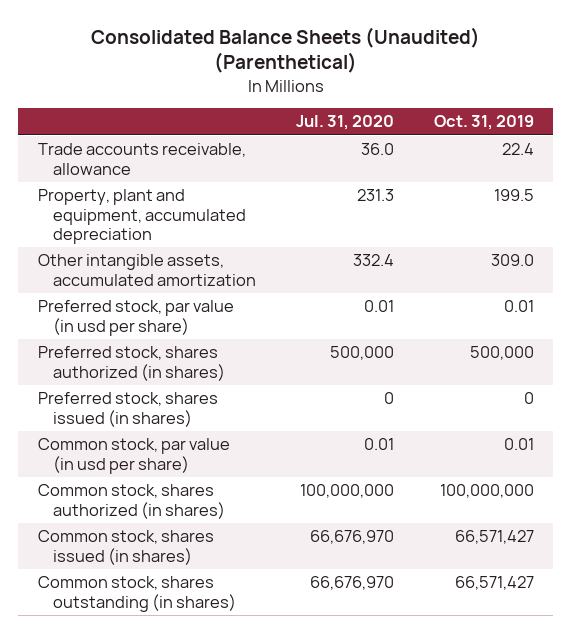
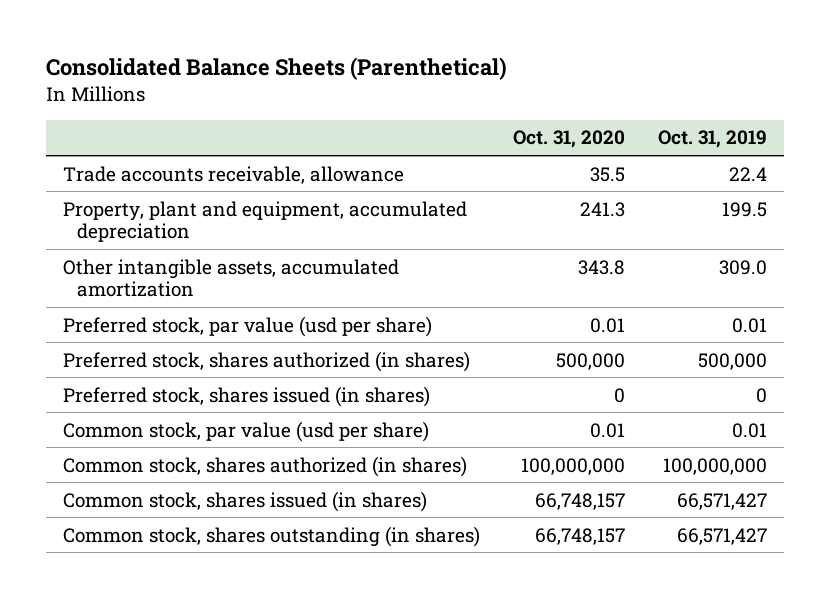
[90,26,480,74] Consolidated Balance Sheets (Unaudited) (Parenthetical) -> [45,57,507,81] Consolidated Balance Sheets (Parenthetical)
[295,115,394,131] Jul. 31, 2020 -> none
none -> [512,130,625,149] Oct. 31, 2020
[37,300,234,336] Preferred stock, par value (in usd per share) -> [62,315,432,337] Preferred stock, par value (usd per share)
[37,438,230,474] Common stock, par value (in usd per share) -> [62,420,429,442] Common stock, par value (usd per share)

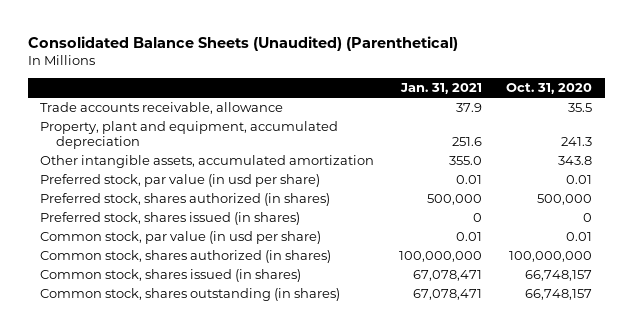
[45,57,507,81] Consolidated Balance Sheets (Parenthetical) -> [28,35,459,51] Consolidated Balance Sheets (Unaudited) (Parenthetical)
[658,130,768,149] Oct. 31, 2019 -> none
none -> [399,83,482,95] Jan. 31, 2021
[62,315,432,337] Preferred stock, par value (usd per share) -> [40,174,321,188] Preferred stock, par value (in usd per share)
[62,420,429,442] Common stock, par value (usd per share) -> [40,231,322,245] Common stock, par value (in usd per share)

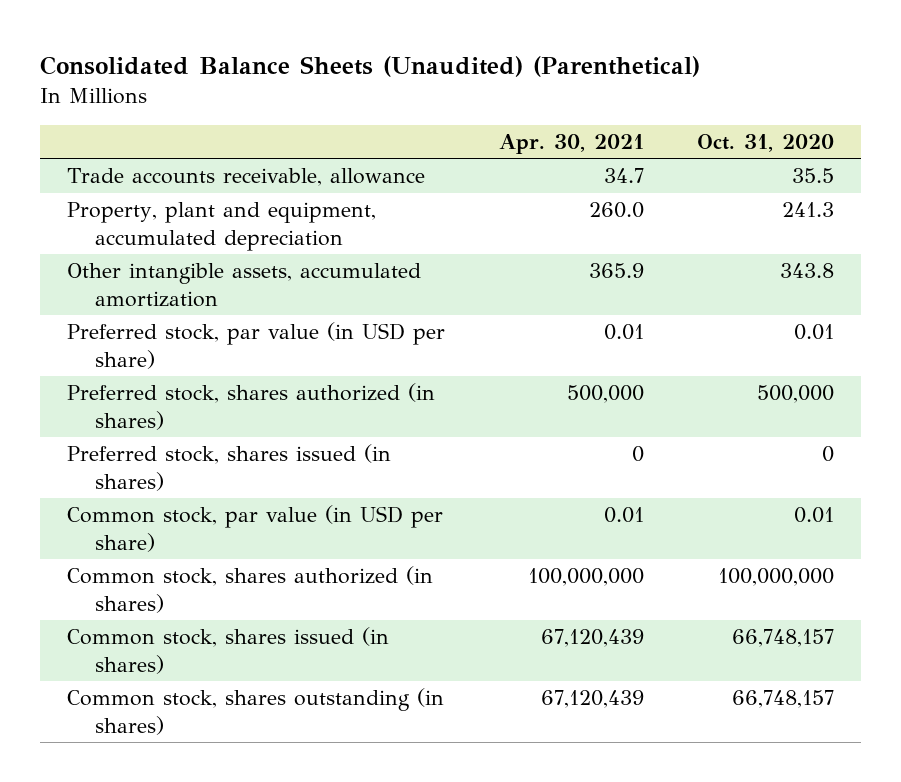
[399,83,482,95] Jan. 31, 2021 -> none
none -> [498,133,644,154] Apr. 30, 2021
[40,174,321,188] Preferred stock, par value (in usd per share) -> [66,322,445,369] Preferred stock, par value (in USD per share)
[40,231,322,245] Common stock, par value (in usd per share) -> [66,505,443,552] Common stock, par value (in USD per share)

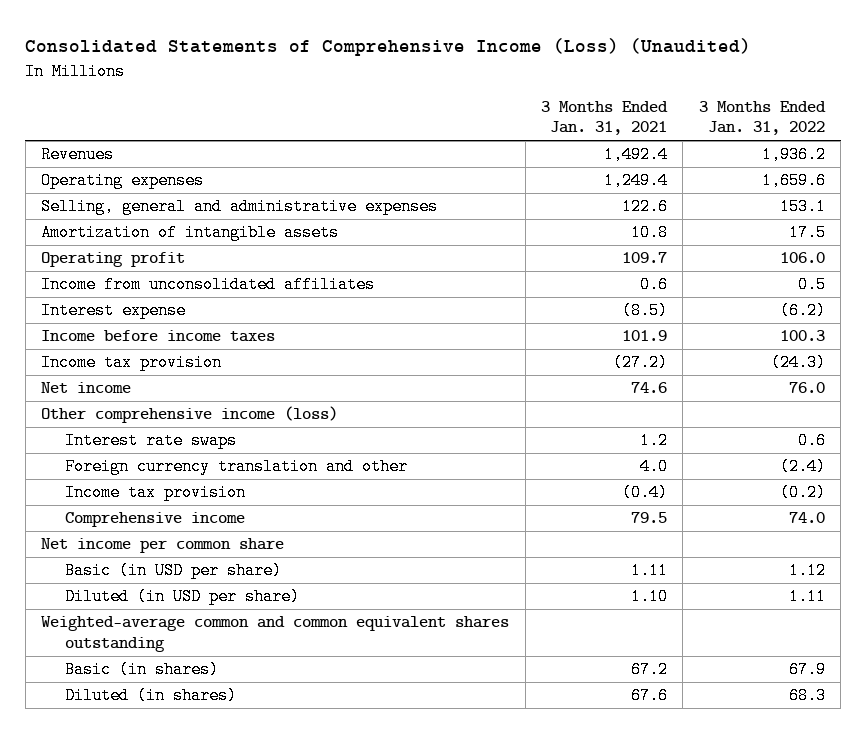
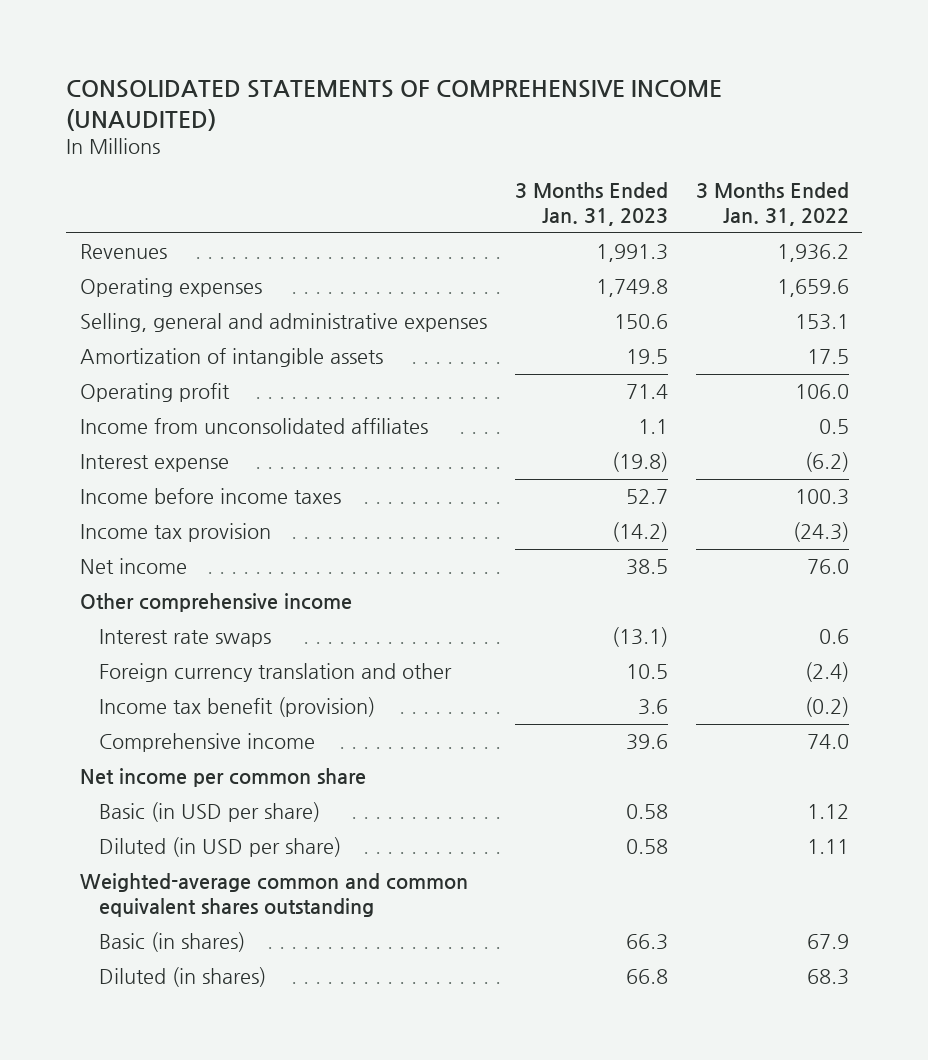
[25,38,752,57] Consolidated Statements of Comprehensive Income (Loss) (Unaudited) -> [65,80,722,131] CONSOLIDATED STATEMENTS OF COMPREHENSIVE INCOME (UNAUDITED)
[540,100,668,136] 3 Months Ended Jan. 31, 2021 -> none
none -> [514,182,668,227] 3 Months Ended Jan. 31, 2023
[41,406,339,424] Other comprehensive income (loss) -> [79,593,352,613] Other comprehensive income
[65,484,247,502] Income tax provision -> [99,697,376,718] Income tax benefit (provision)

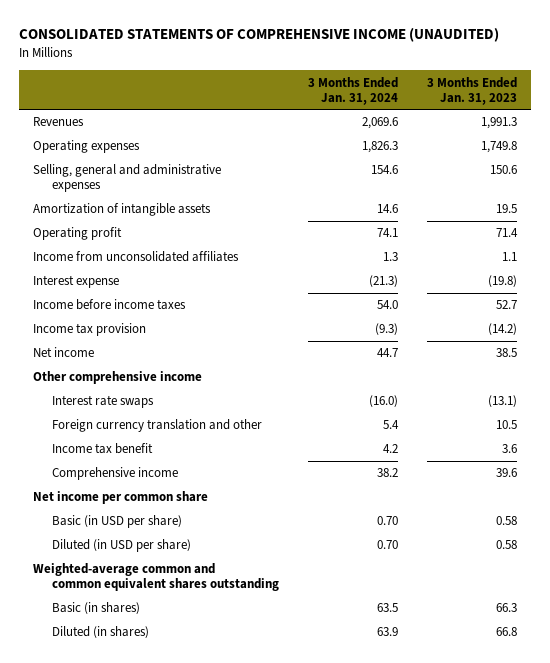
[695,182,849,227] 3 Months Ended Jan. 31, 2022 -> none
none -> [307,76,398,105] 3 Months Ended Jan. 31, 2024
[99,697,376,718] Income tax benefit (provision) -> [52,443,154,455] Income tax benefit

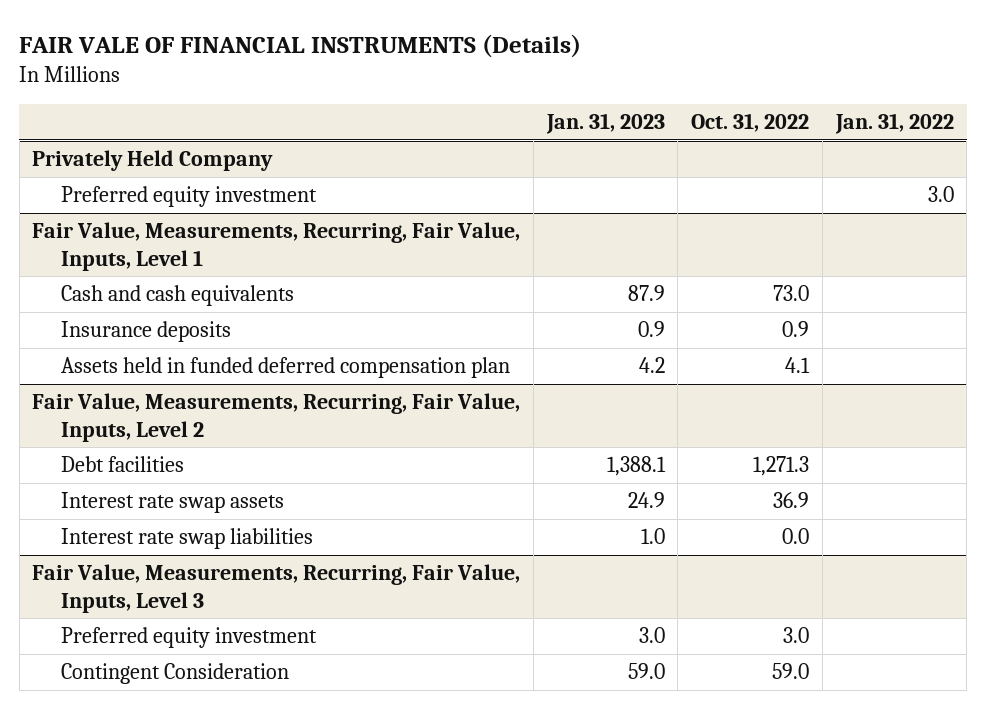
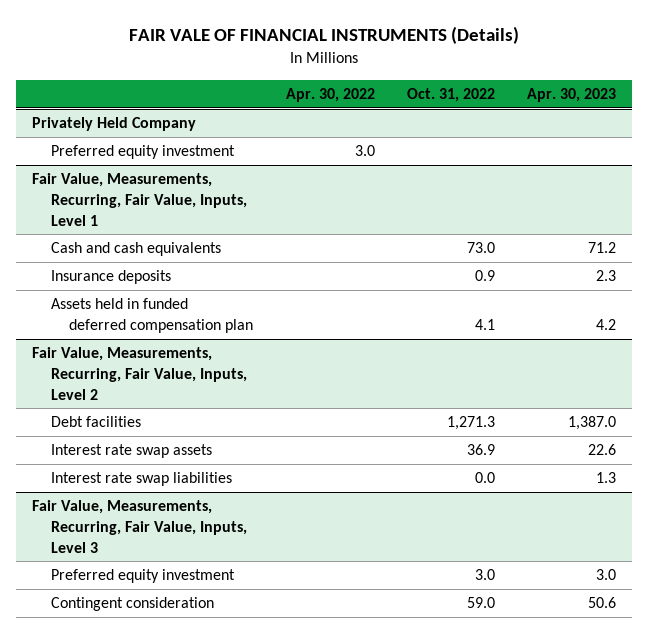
[545,113,665,135] Jan. 31, 2023 -> none
[834,113,954,135] Jan. 31, 2022 -> none
none -> [285,87,375,102] Apr. 30, 2022
none -> [527,87,617,102] Apr. 30, 2023
[60,663,289,685] Contingent Consideration -> [50,597,214,612] Contingent consideration

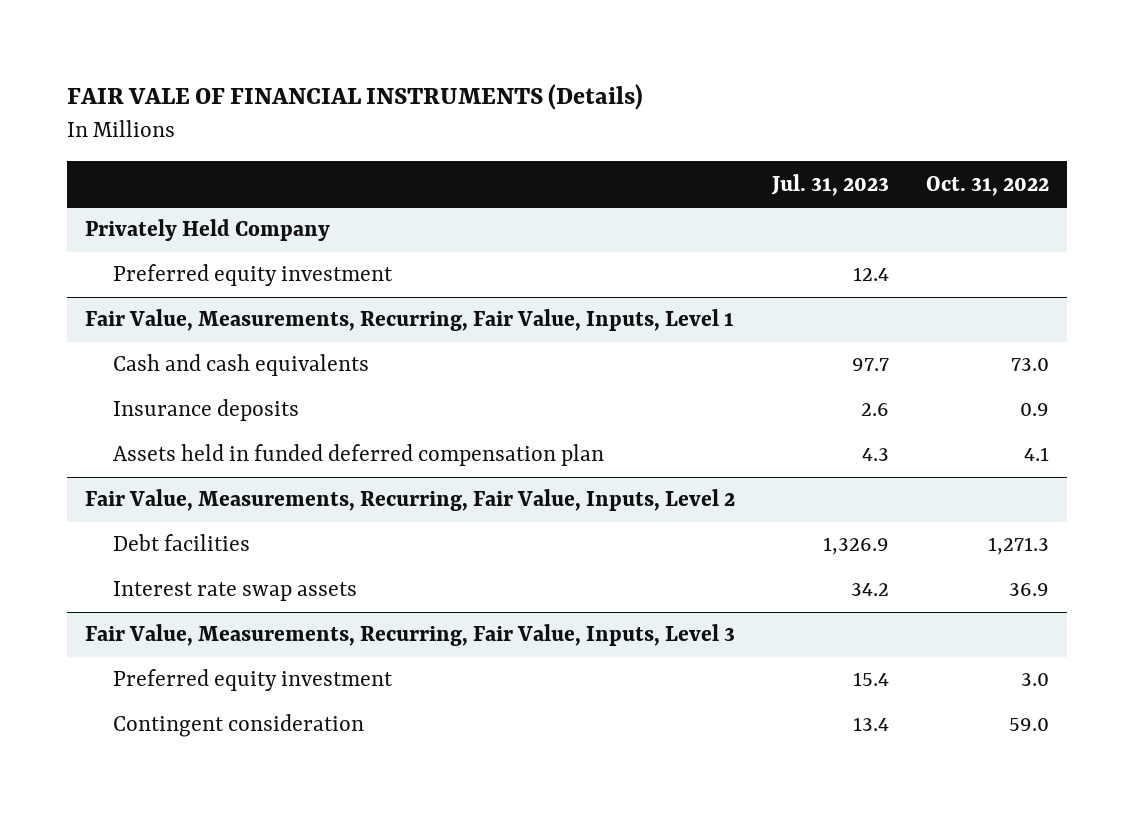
[285,87,375,102] Apr. 30, 2022 -> none
[527,87,617,102] Apr. 30, 2023 -> none
none -> [770,173,889,196] Jul. 31, 2023
[50,472,232,487] Interest rate swap liabilities -> none

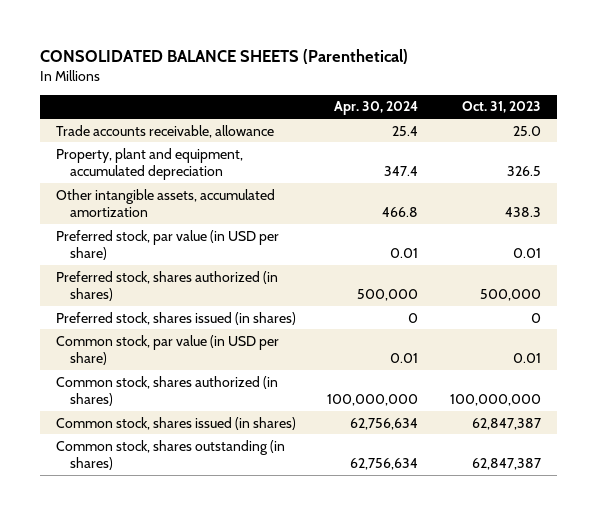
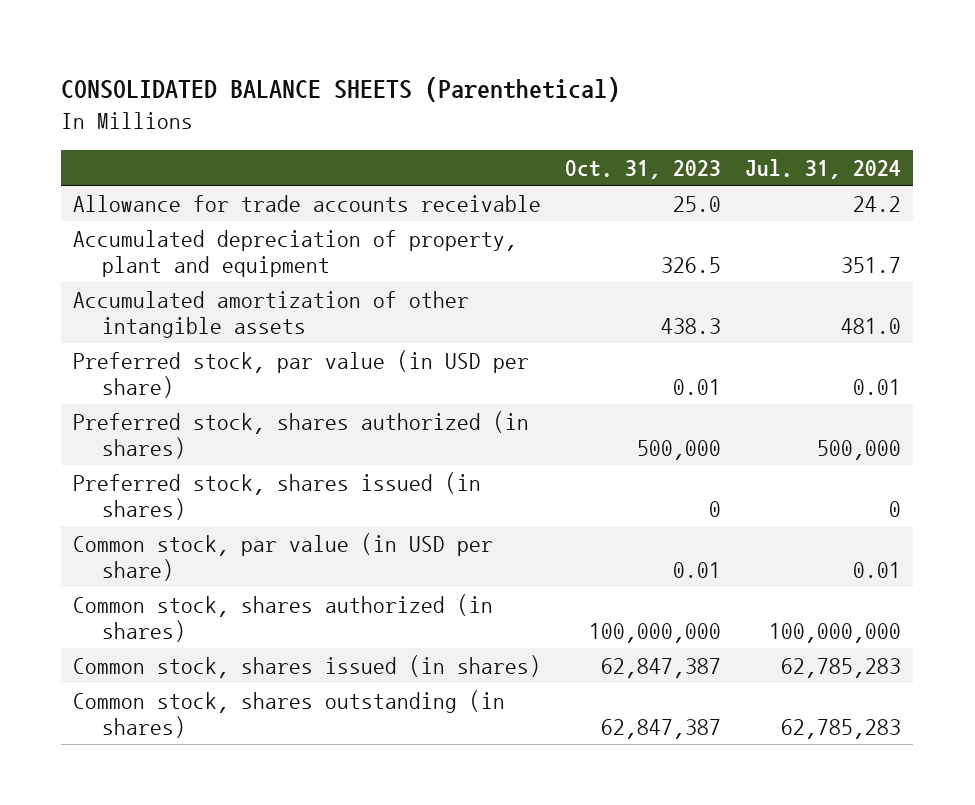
[334,101,419,116] Apr. 30, 2024 -> none
none -> [745,159,902,180] Jul. 31, 2024
[55,124,274,138] Trade accounts receivable, allowance -> [73,194,542,212] Allowance for trade accounts receivable
[55,147,243,180] Property, plant and equipment, accumulated depreciation -> [73,229,518,278] Accumulated depreciation of property, plant and equipment
[55,188,275,217] Other intangible assets, accumulated amortization -> [73,290,470,339] Accumulated amortization of other intangible assets

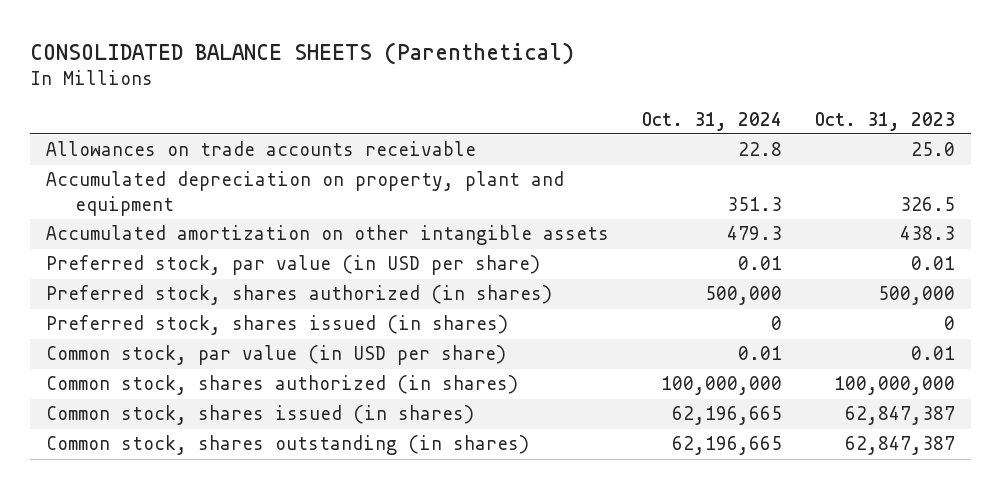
[745,159,902,180] Jul. 31, 2024 -> none
none -> [642,111,783,131] Oct. 31, 2024
[73,194,542,212] Allowance for trade accounts receivable -> [46,141,477,157] Allowances on trade accounts receivable
[73,229,518,278] Accumulated depreciation of property, plant and equipment -> [46,171,565,216] Accumulated depreciation on property, plant and equipment
[73,290,470,339] Accumulated amortization of other intangible assets -> [46,225,610,246] Accumulated amortization on other intangible assets

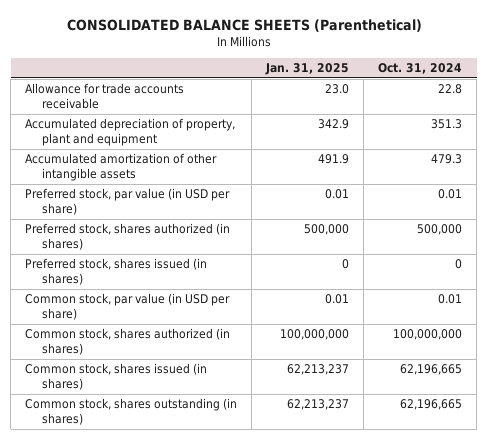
[814,111,955,131] Oct. 31, 2023 -> none
none -> [265,63,350,76] Jan. 31, 2025
[46,141,477,157] Allowances on trade accounts receivable -> [25,83,185,110] Allowance for trade accounts receivable
[46,171,565,216] Accumulated depreciation on property, plant and equipment -> [25,118,236,147] Accumulated depreciation of property, plant and equipment
[46,225,610,246] Accumulated amortization on other intangible assets -> [25,153,218,182] Accumulated amortization of other intangible assets

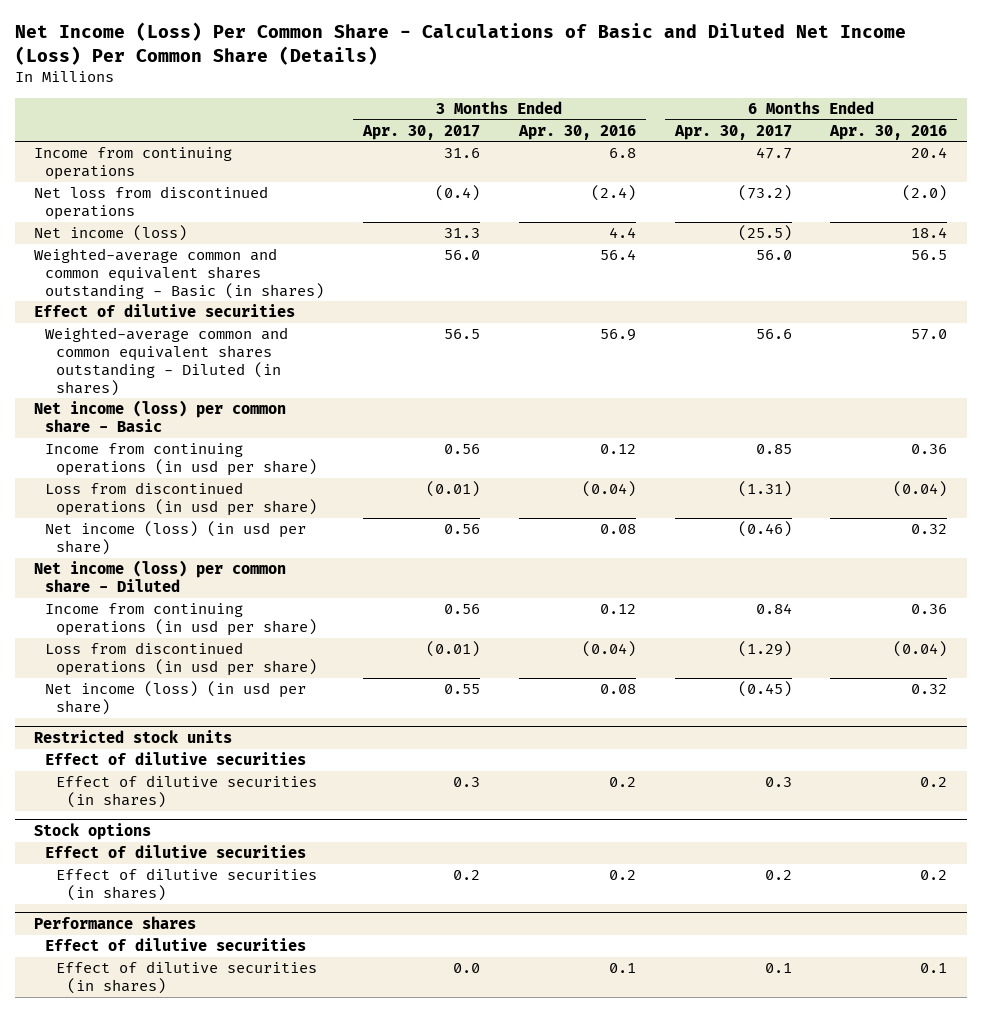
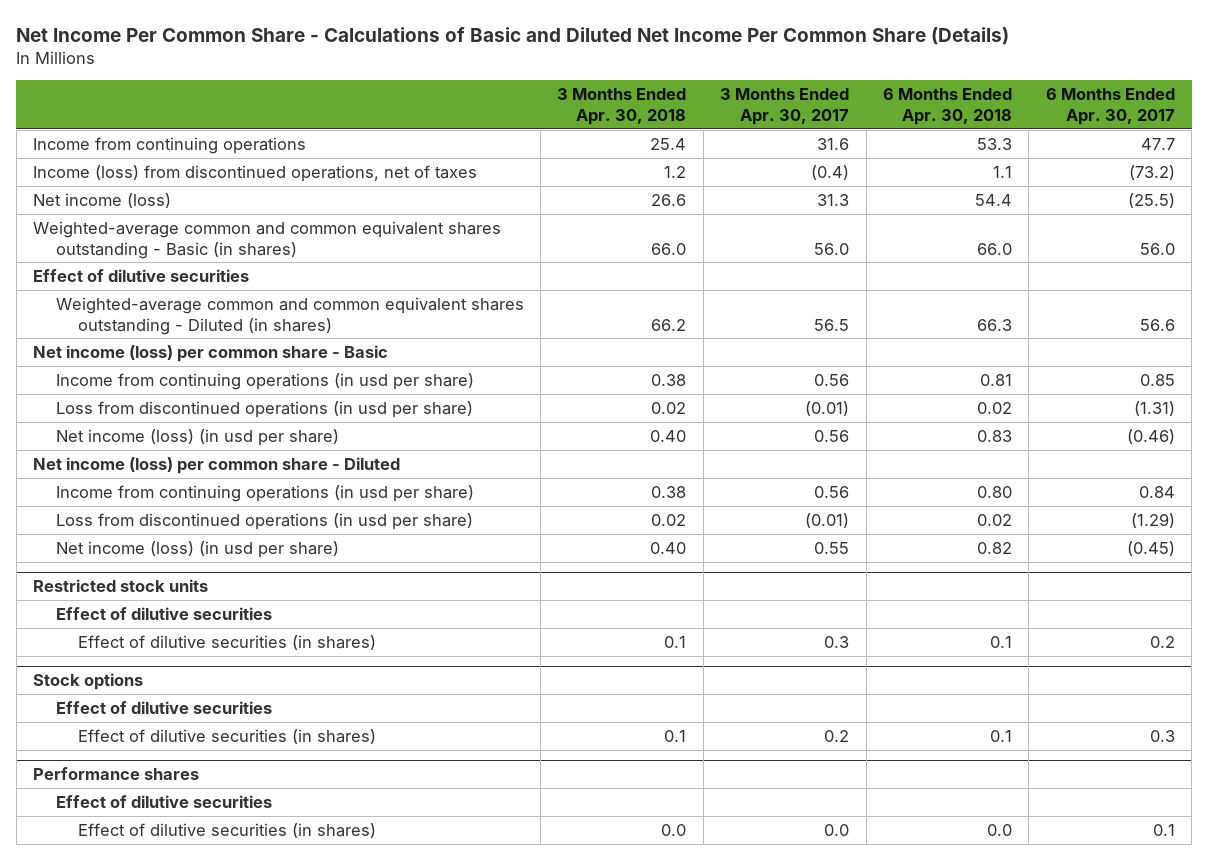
[14,22,906,65] Net Income (Loss) Per Common Share - Calculations of Basic and Diluted Net Income (Loss) Per Common Share (Details) -> [16,26,1010,45] Net Income Per Common Share - Calculations of Basic and Diluted Net Income Per Common Share (Details)
[517,124,636,140] Apr. 30, 2016 -> none
[829,124,948,140] Apr. 30, 2016 -> none
none -> [557,87,687,125] 3 Months Ended Apr. 30, 2018
none -> [883,87,1013,125] 6 Months Ended Apr. 30, 2018
[34,186,269,221] Net loss from discontinued operations -> [33,164,478,182] Income (loss) from discontinued operations, net of taxes
[764,777,792,788] 0.3 -> [1149,635,1175,648] 0.2
[764,870,792,881] 0.2 -> [1149,729,1175,742] 0.3

